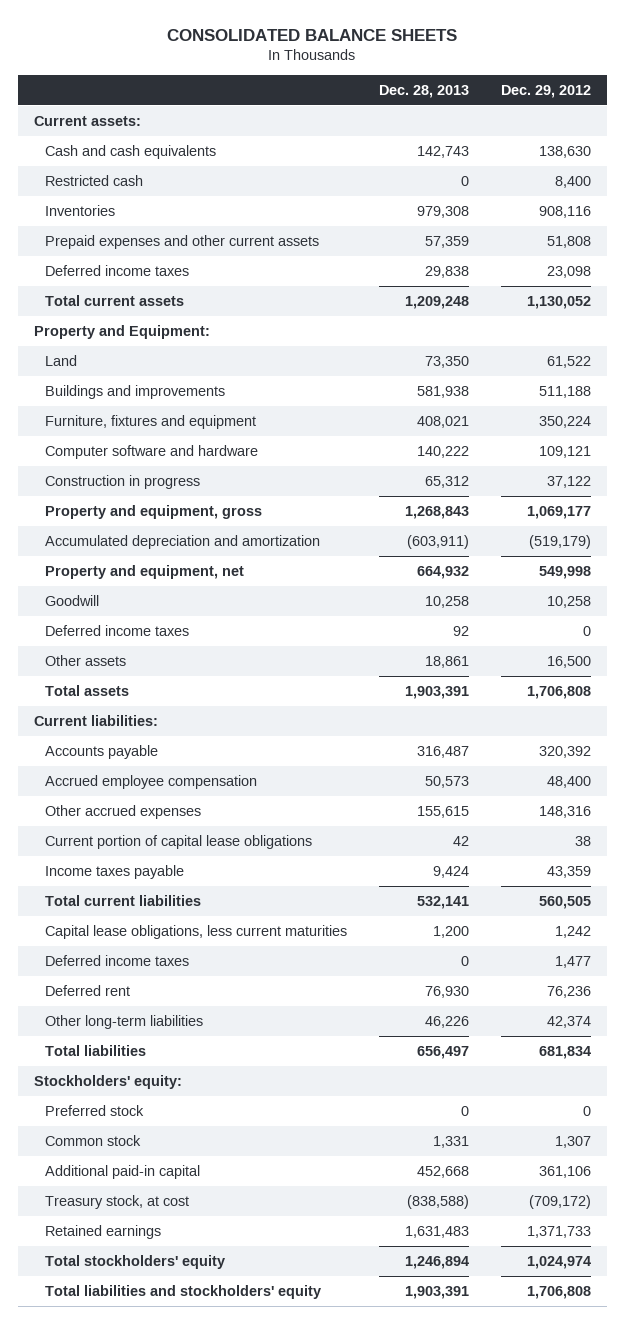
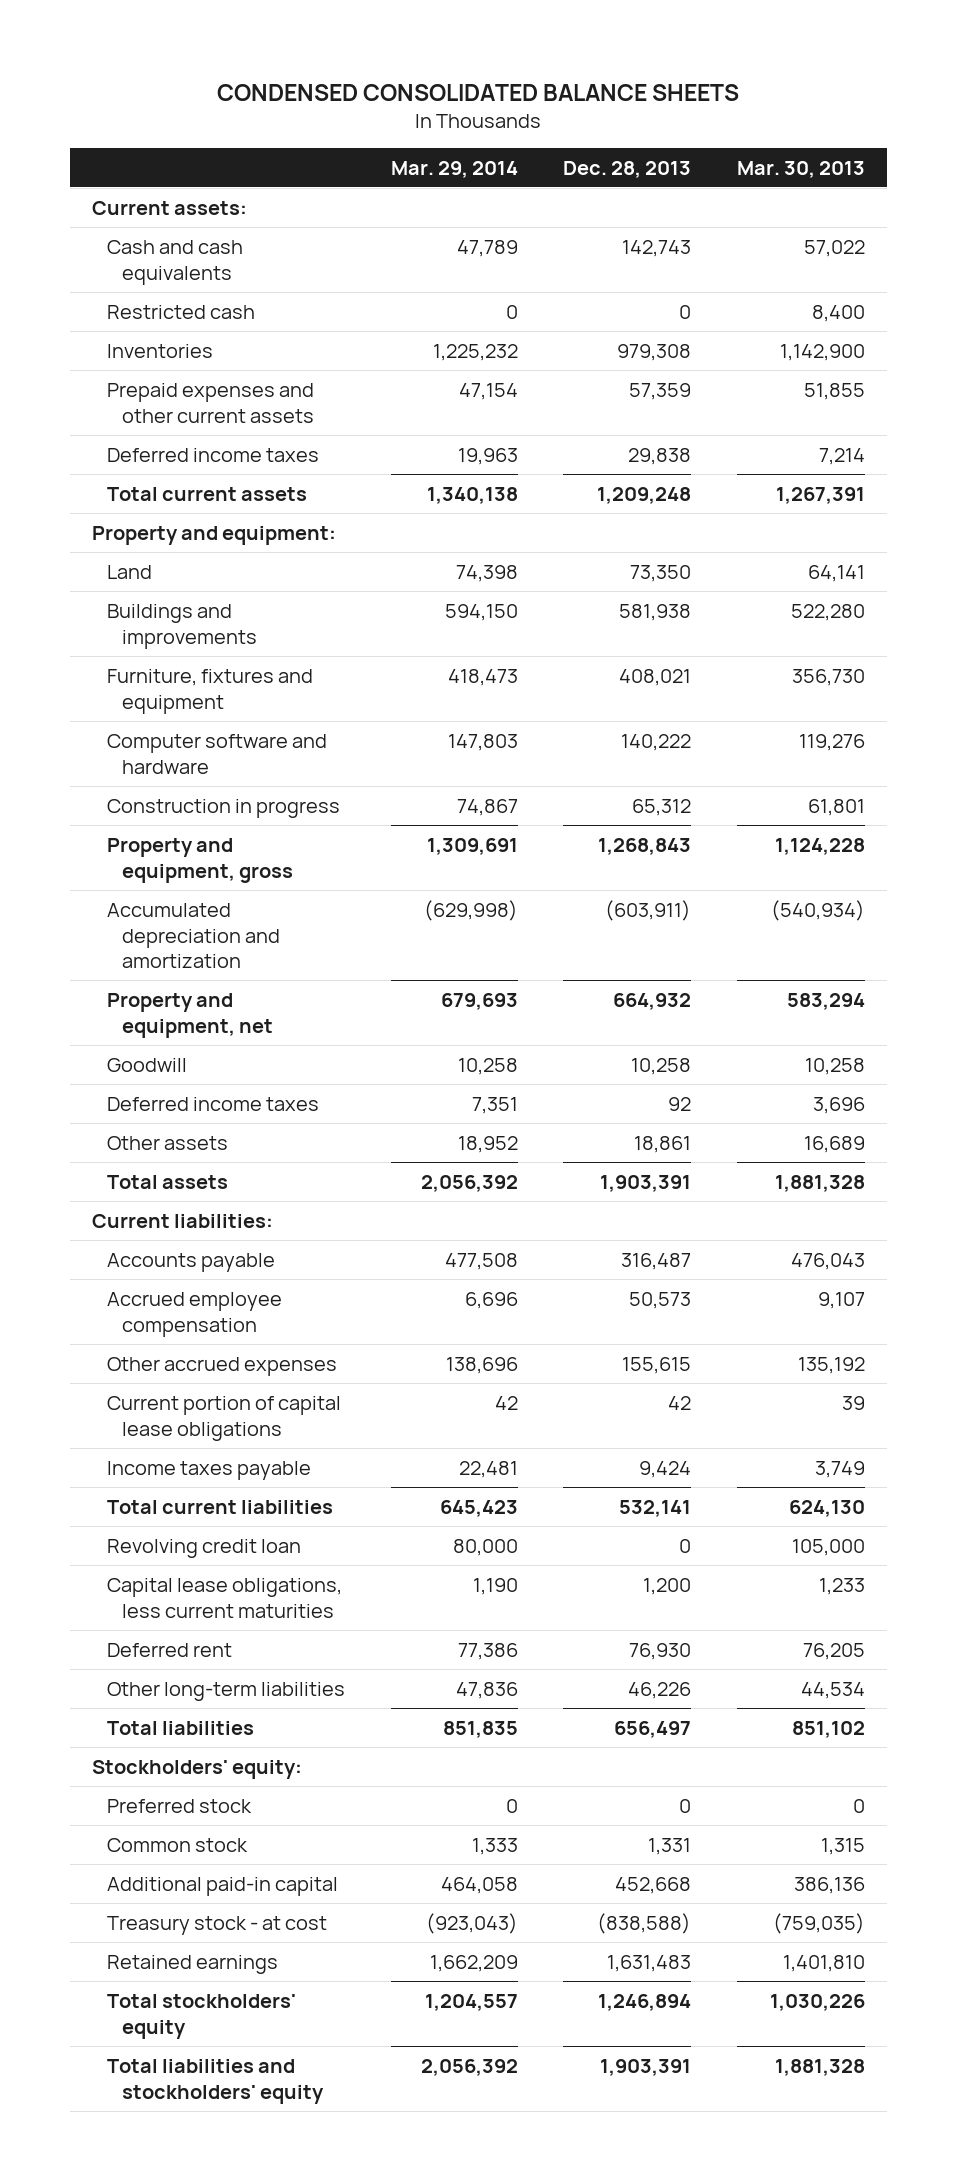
[167,28,458,41] CONSOLIDATED BALANCE SHEETS -> [217,83,740,101] CONDENSED CONSOLIDATED BALANCE SHEETS
[500,84,591,98] Dec. 29, 2012 -> none
none -> [390,160,518,178] Mar. 29, 2014
none -> [736,160,865,178] Mar. 30, 2013
[33,324,210,339] Property and Equipment: -> [92,525,337,545] Property and equipment:
none -> [107,1538,302,1558] Revolving credit loan
[45,954,190,966] Deferred income taxes -> none
[45,1194,190,1209] Treasury stock, at cost -> [107,1915,328,1935] Treasury stock - at cost

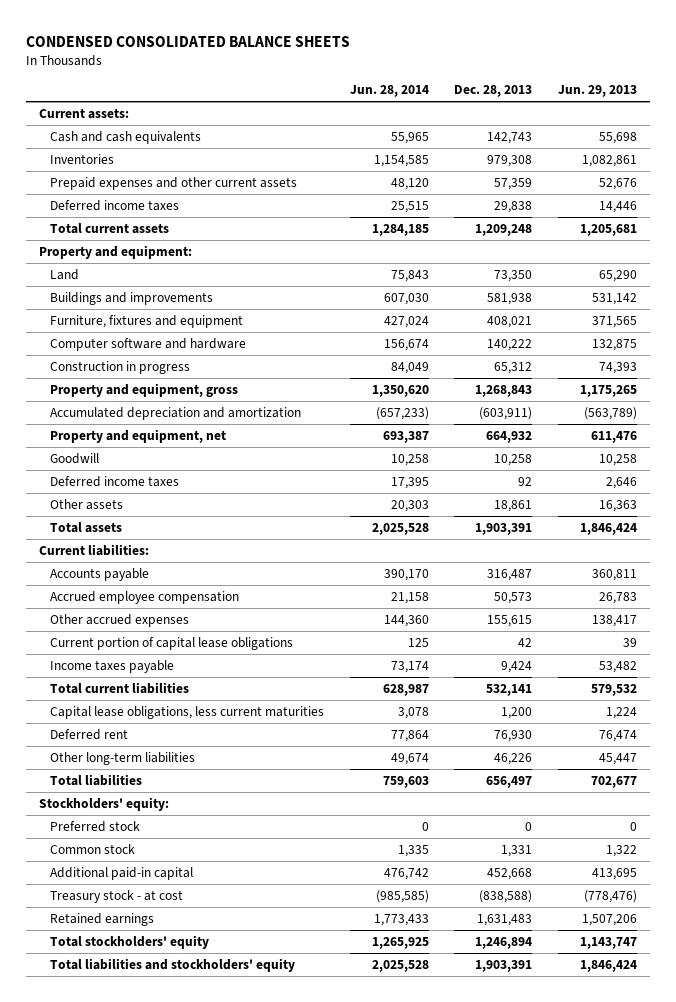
[390,160,518,178] Mar. 29, 2014 -> none
[736,160,865,178] Mar. 30, 2013 -> none
none -> [349,84,429,97] Jun. 28, 2014
none -> [557,84,637,97] Jun. 29, 2013
[107,304,256,319] Restricted cash -> none
[107,1538,302,1558] Revolving credit loan -> none

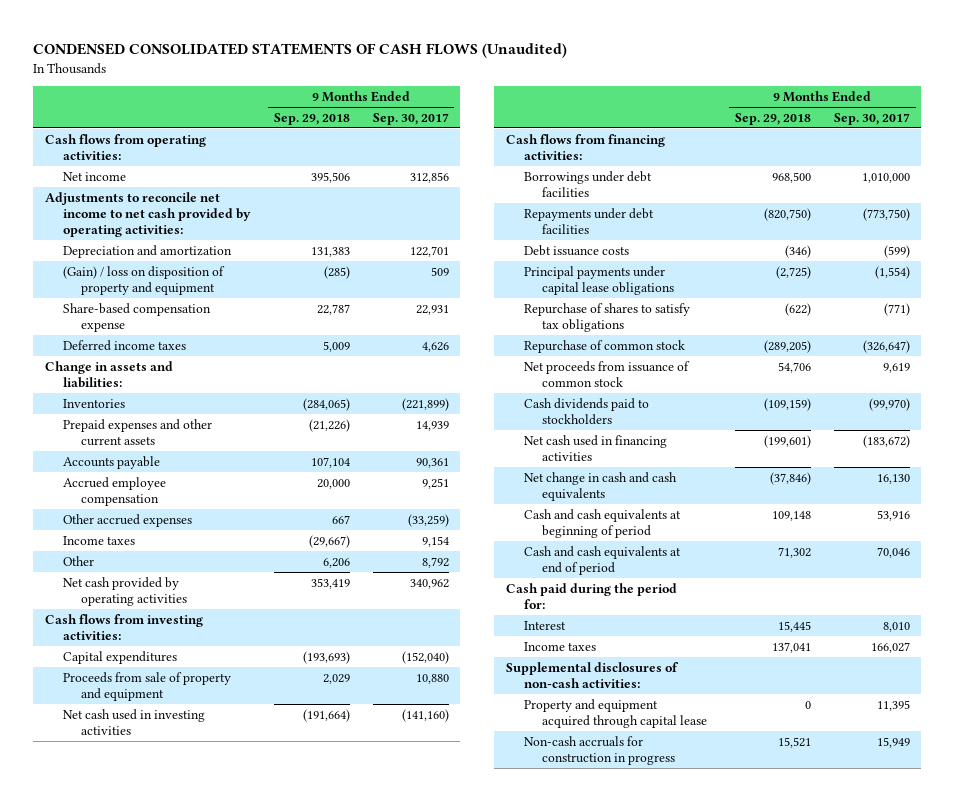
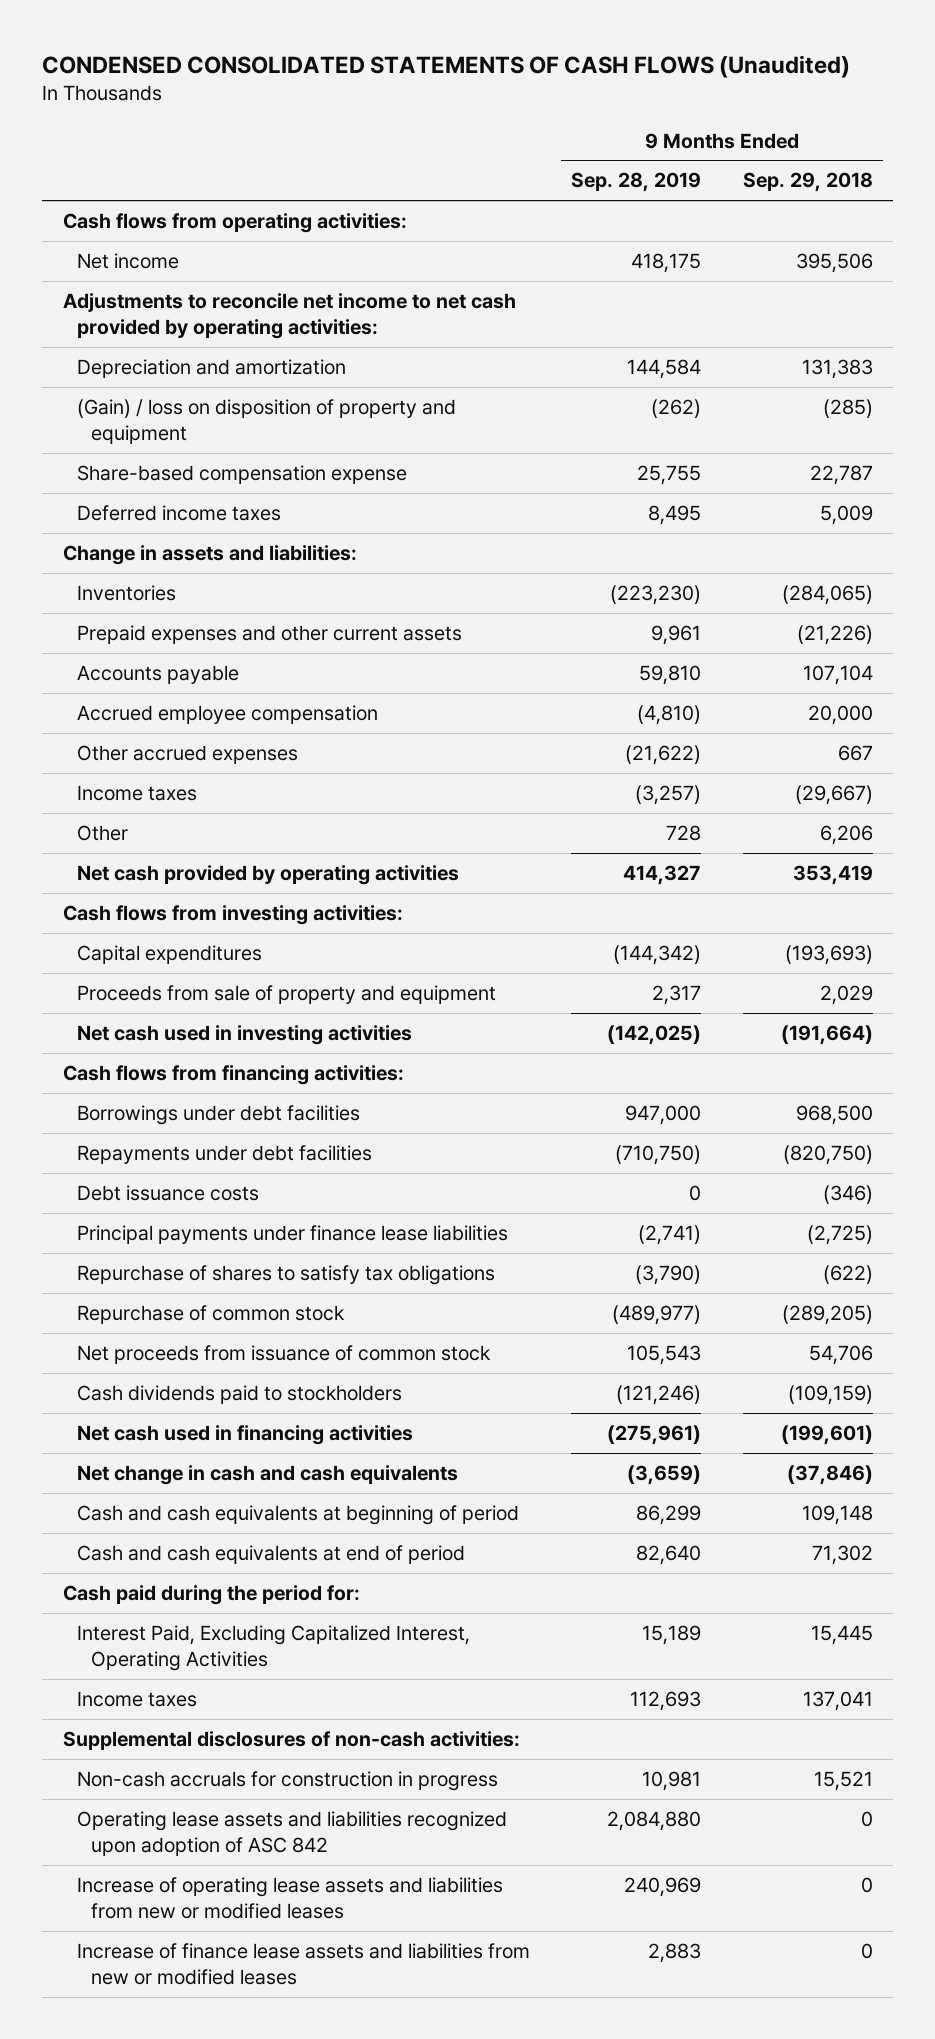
[372,112,449,125] Sep. 30, 2017 -> none
none -> [571,172,702,193] Sep. 28, 2019
[523,265,675,295] Principal payments under capital lease obligations -> [77,1225,509,1245] Principal payments under finance lease liabilities
[523,620,566,630] Interest -> [77,1625,471,1672] Interest Paid, Excluding Capitalized Interest, Operating Activities
[523,698,708,728] Property and equipment acquired through capital lease -> none
none -> [77,1811,508,1857] Operating lease assets and liabilities recognized upon adoption of ASC 842
none -> [77,1877,504,1920] Increase of operating lease assets and liabilities from new or modified leases
none -> [77,1943,531,1986] Increase of finance lease assets and liabilities from new or modified leases

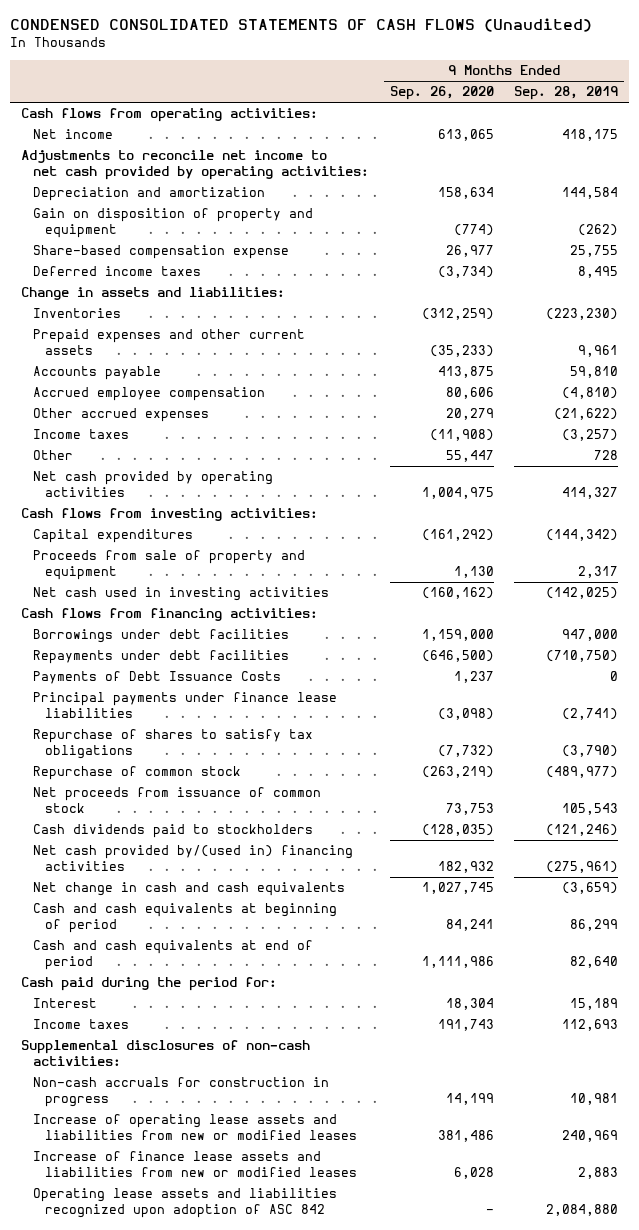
[742,172,873,193] Sep. 29, 2018 -> none
none -> [389,86,494,101] Sep. 26, 2020
[77,399,457,445] (Gain) / loss on disposition of property and equipment -> [32,208,313,239] Gain on disposition of property and equipment
[77,1185,260,1202] Debt issuance costs -> [32,671,281,685] Payments of Debt Issuance Costs
[77,1425,414,1446] Net cash used in financing activities -> [32,845,353,872] Net cash provided by/(used in) financing activities
[77,1625,471,1672] Interest Paid, Excluding Capitalized Interest, Operating Activities -> [32,998,97,1009] Interest
[77,1811,508,1857] Operating lease assets and liabilities recognized upon adoption of ASC 842 -> [32,1188,337,1219] Operating lease assets and liabilities recognized upon adoption of ASC 842

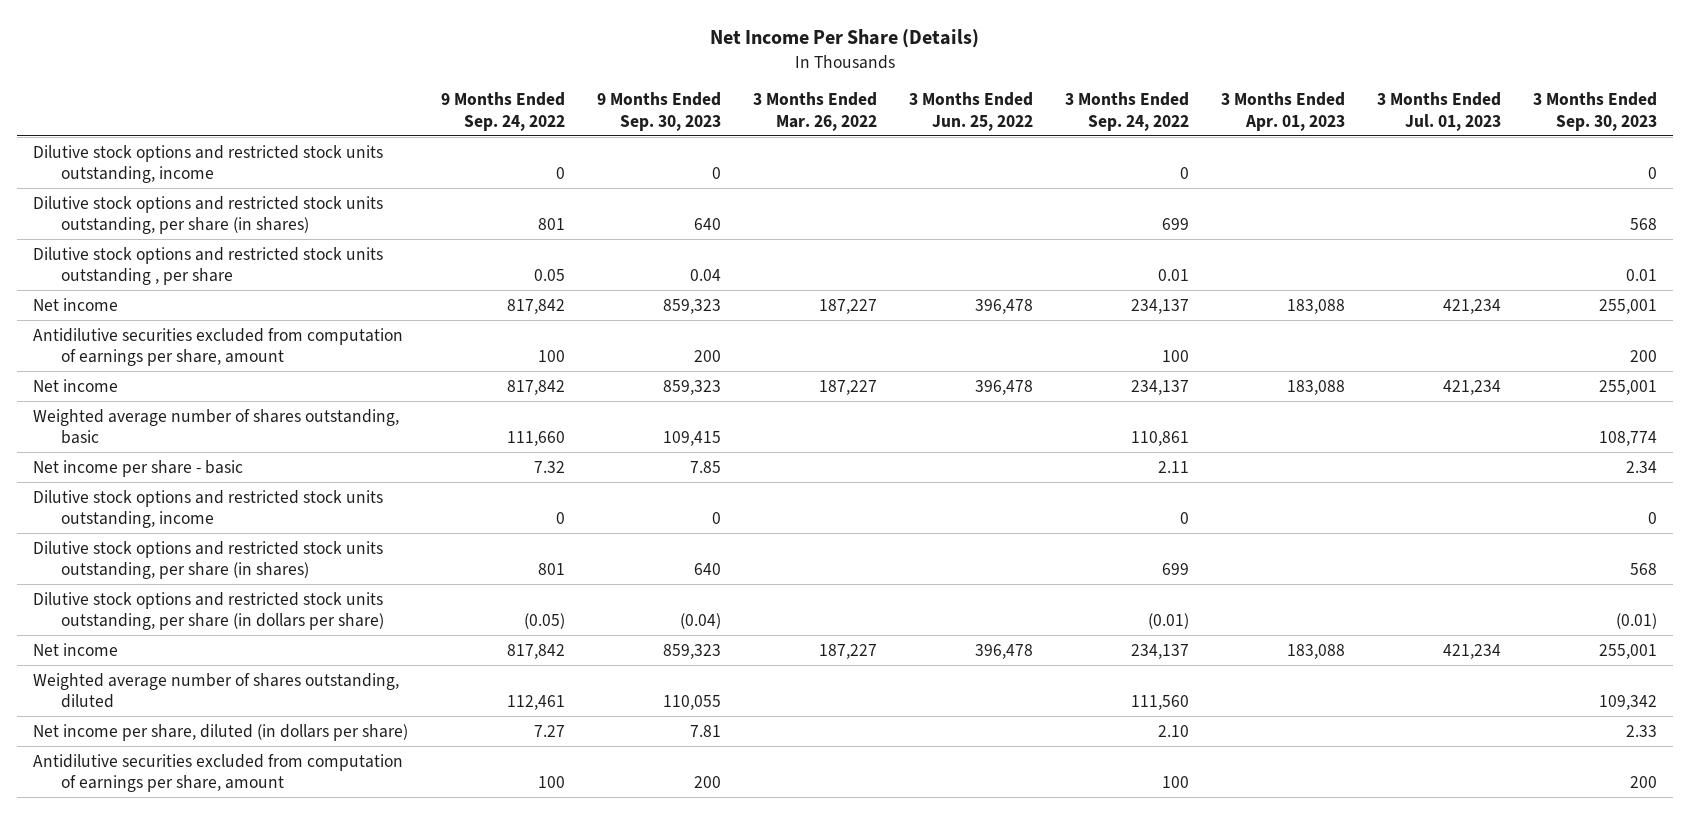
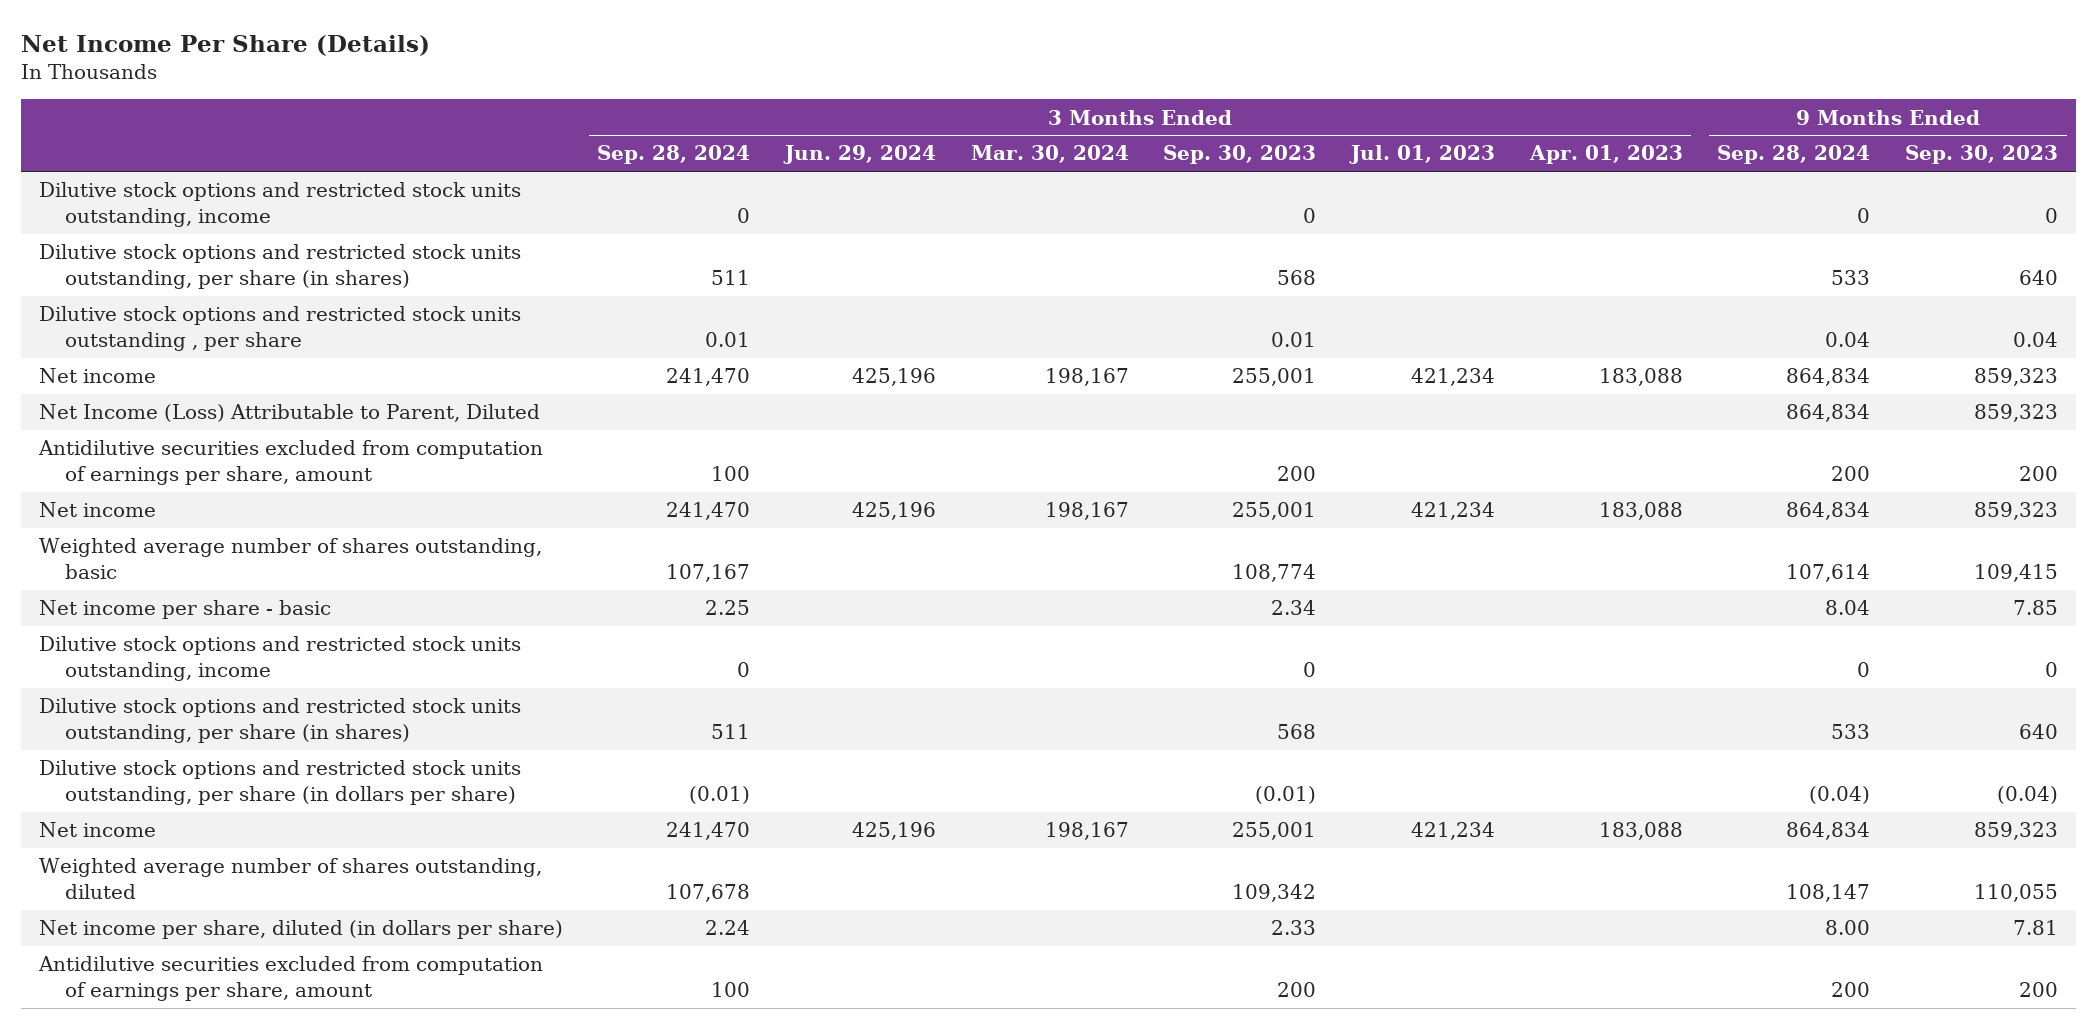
[440,92,565,131] 9 Months Ended Sep. 24, 2022 -> none
[752,92,877,131] 3 Months Ended Mar. 26, 2022 -> none
[908,92,1033,131] 3 Months Ended Jun. 25, 2022 -> none
[1065,92,1190,131] 3 Months Ended Sep. 24, 2022 -> none
none -> [597,145,751,165] Sep. 28, 2024
none -> [782,145,936,165] Jun. 29, 2024
none -> [970,145,1129,164] Mar. 30, 2024
none -> [1717,145,1871,165] Sep. 28, 2024
none -> [38,404,540,423] Net Income (Loss) Attributable to Parent, Diluted

